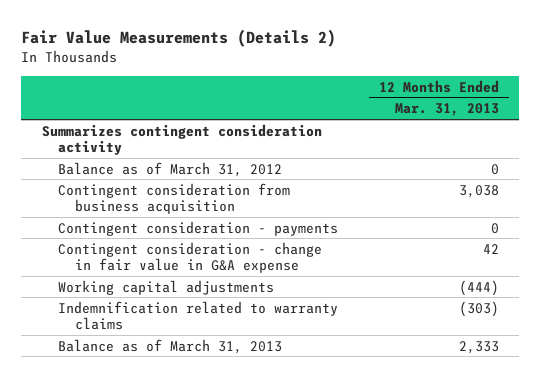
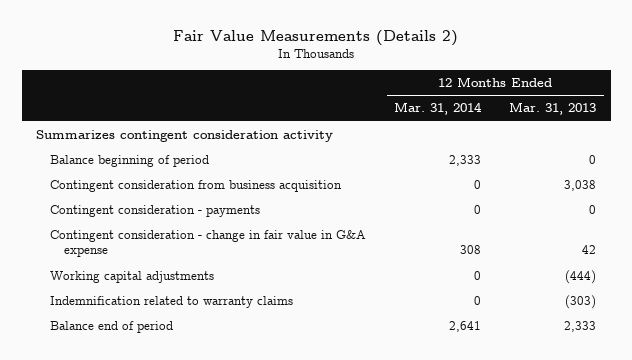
none -> [394,102,483,116] Mar. 31, 2014
[58,161,283,177] Balance as of March 31, 2012 -> [50,154,210,167] Balance beginning of period
[58,338,283,354] Balance as of March 31, 2013 -> [50,320,174,333] Balance end of period

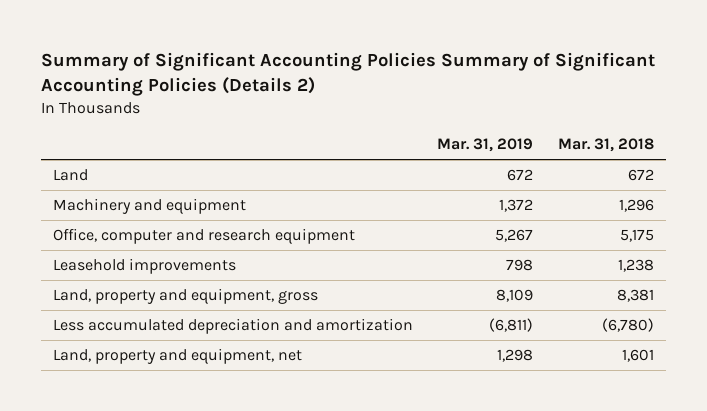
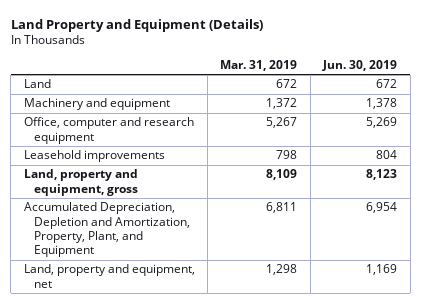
[40,52,655,97] Summary of Significant Accounting Policies Summary of Significant Accounting Policies (Details 2) -> [10,18,263,32] Land Property and Equipment (Details)
[557,138,654,153] Mar. 31, 2018 -> none
none -> [322,60,398,72] Jun. 30, 2019
[53,317,414,334] Less accumulated depreciation and amortization -> [23,202,190,258] Accumulated Depreciation, Depletion and Amortization, Property, Plant, and Equipment
[489,317,534,332] (6,811) -> [266,202,298,214] 6,811

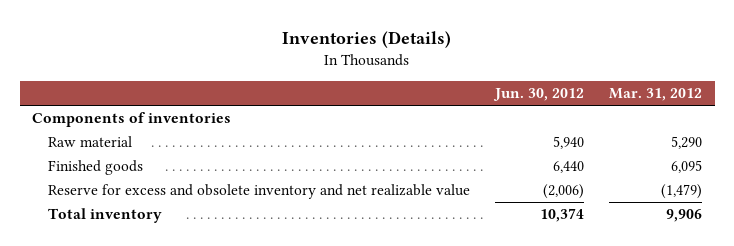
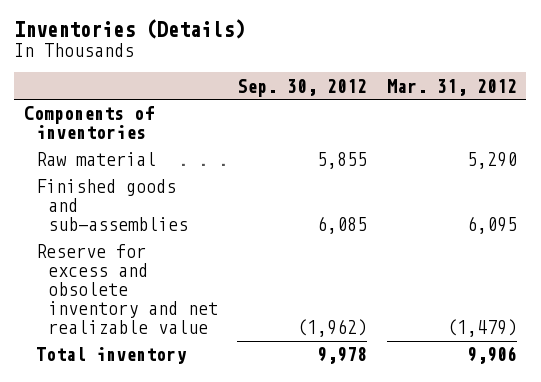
[493,88,585,102] Jun. 30, 2012 -> none
none -> [237,78,368,97] Sep. 30, 2012
[48,160,144,176] Finished goods -> [36,179,189,232] Finished goods and sub-assemblies

